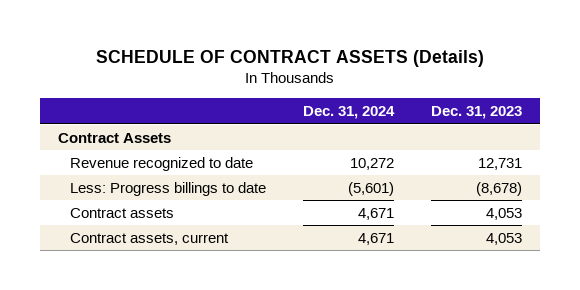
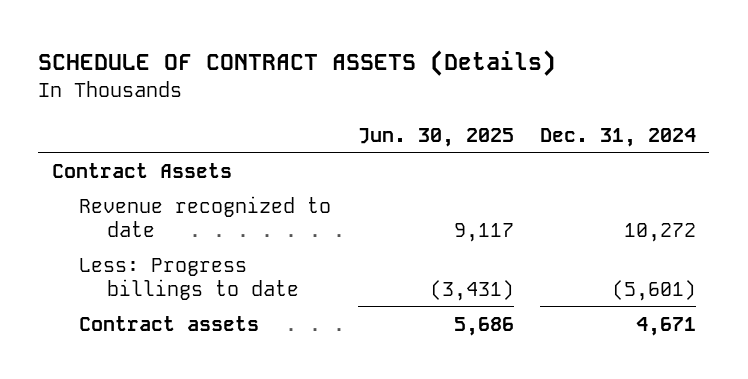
[430,106,522,120] Dec. 31, 2023 -> none
none -> [357,127,514,147] Jun. 30, 2025
[70,232,230,245] Contract assets, current -> none

